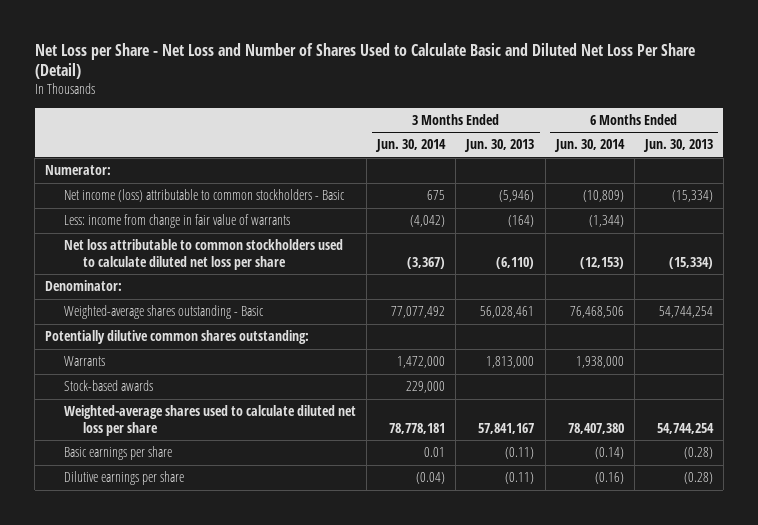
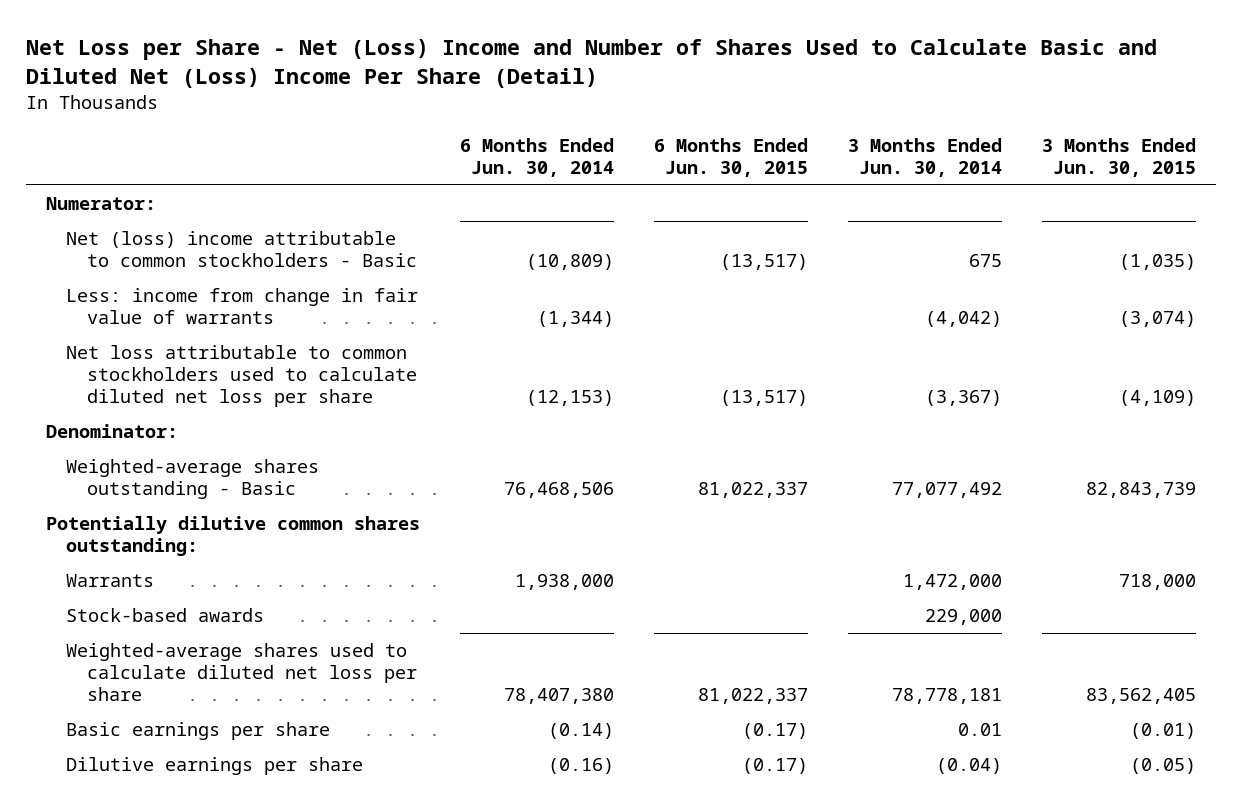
[34,42,695,80] Net Loss per Share - Net Loss and Number of Shares Used to Calculate Basic and Diluted Net Loss Per Share (Detail) -> [25,38,1157,88] Net Loss per Share - Net (Loss) Income and Number of Shares Used to Calculate Basic and Diluted Net (Loss) Income Per Share (Detail)
[464,139,535,153] Jun. 30, 2013 -> none
[642,139,713,153] Jun. 30, 2013 -> none
none -> [653,138,808,178] 6 Months Ended Jun. 30, 2015
none -> [1042,138,1197,178] 3 Months Ended Jun. 30, 2015
[64,189,346,203] Net income (loss) attributable to common stockholders - Basic -> [66,231,417,268] Net (loss) income attributable to common stockholders - Basic

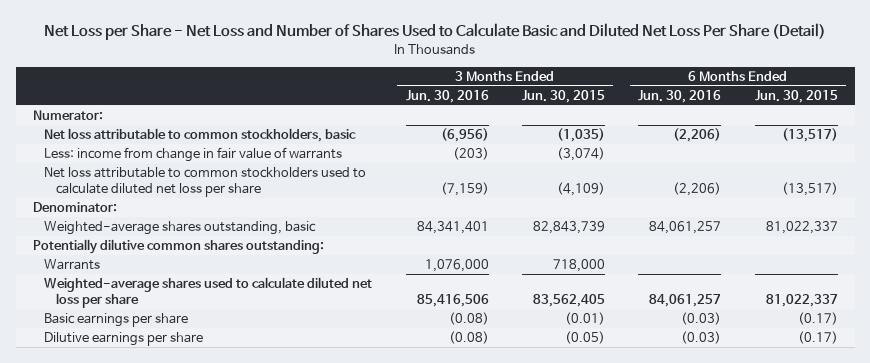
[25,38,1157,88] Net Loss per Share - Net (Loss) Income and Number of Shares Used to Calculate Basic and Diluted Net (Loss) Income Per Share (Detail) -> [44,23,827,41] Net Loss per Share - Net Loss and Number of Shares Used to Calculate Basic and Diluted Net Loss Per Share (Detail)
[459,138,614,178] 6 Months Ended Jun. 30, 2014 -> none
[848,138,1003,178] 3 Months Ended Jun. 30, 2014 -> none
none -> [405,90,489,104] Jun. 30, 2016
none -> [638,90,722,104] Jun. 30, 2016
[66,231,417,268] Net (loss) income attributable to common stockholders - Basic -> [44,128,357,143] Net loss attributable to common stockholders, basic
[66,459,320,500] Weighted-average shares outstanding - Basic -> [44,221,317,236] Weighted-average shares outstanding, basic
[66,608,265,623] Stock-based awards -> none

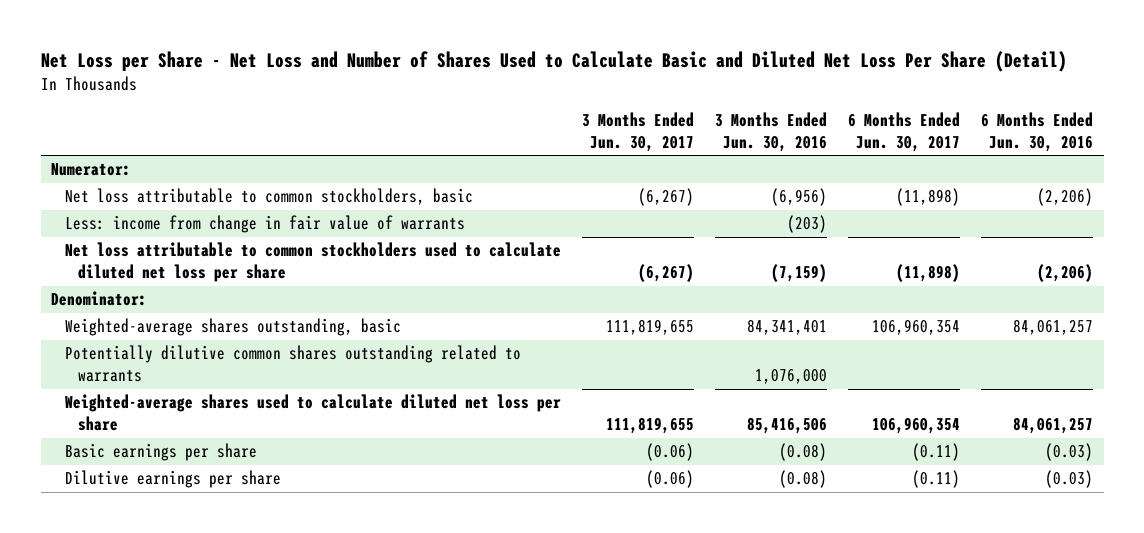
[521,90,605,104] Jun. 30, 2015 -> none
[754,90,838,104] Jun. 30, 2015 -> none
none -> [581,112,694,152] 3 Months Ended Jun. 30, 2017
none -> [848,112,961,152] 6 Months Ended Jun. 30, 2017
[32,239,324,255] Potentially dilutive common shares outstanding: -> none
[44,259,101,271] Warrants -> [64,345,521,383] Potentially dilutive common shares outstanding related to warrants

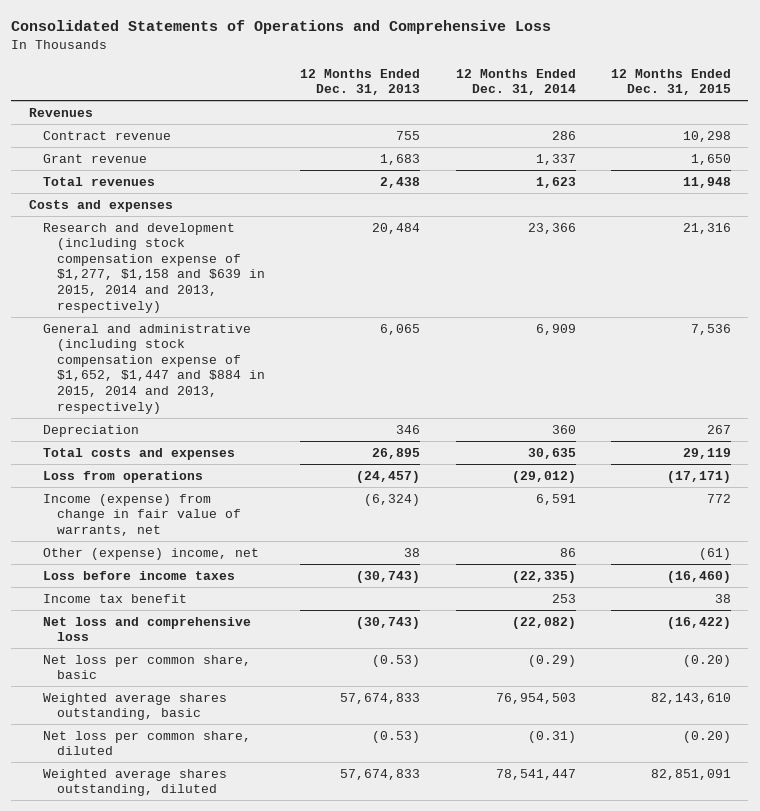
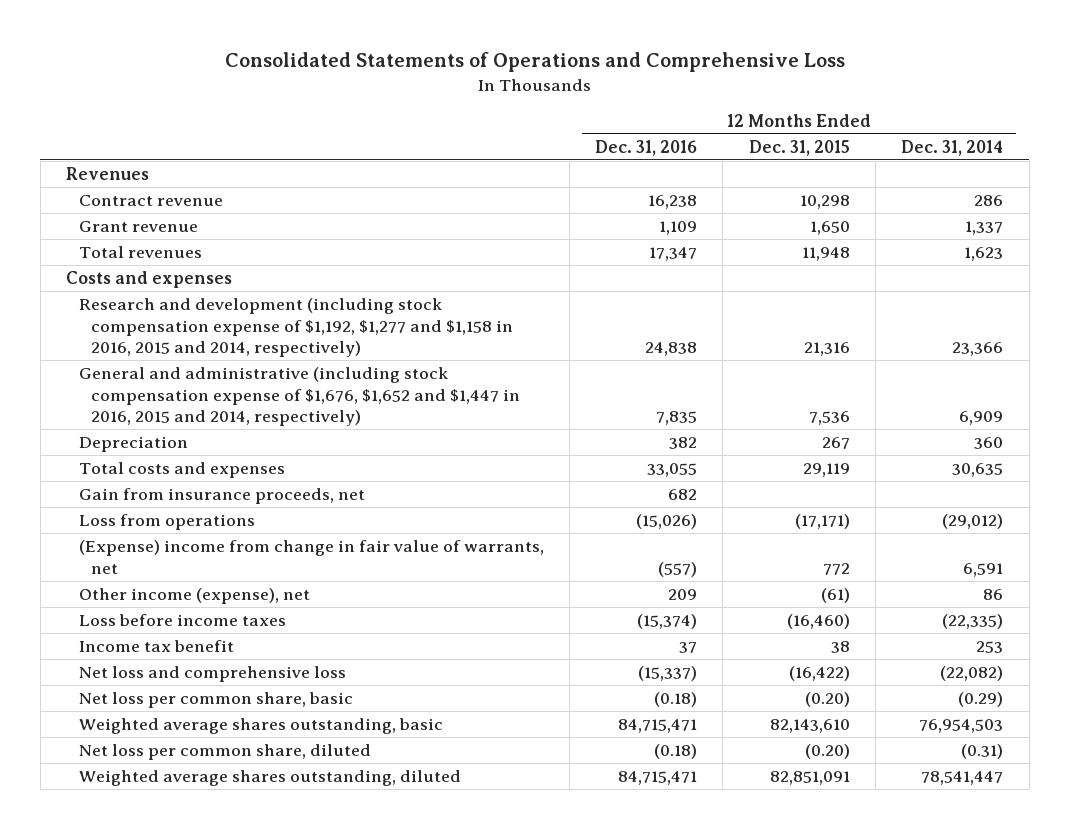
[300,68,421,96] 12 Months Ended Dec. 31, 2013 -> none
none -> [595,139,698,156] Dec. 31, 2016
[43,222,266,313] Research and development (including stock compensation expense of $1,277, $1,158 and $639 in 2015, 2014 and 2013, respectively) -> [78,297,513,358] Research and development (including stock compensation expense of $1,192, $1,277 and $1,158 in 2016, 2015 and 2014, respectively)
[43,323,266,414] General and administrative (including stock compensation expense of $1,652, $1,447 and $884 in 2015, 2014 and 2013, respectively) -> [78,366,520,427] General and administrative (including stock compensation expense of $1,676, $1,652 and $1,447 in 2016, 2015 and 2014, respectively)
none -> [78,487,365,504] Gain from insurance proceeds, net
[43,493,242,536] Income (expense) from change in fair value of warrants, net -> [78,539,544,574] (Expense) income from change in fair value of warrants, net
[43,547,260,560] Other (expense) income, net -> [78,587,310,604] Other income (expense), net

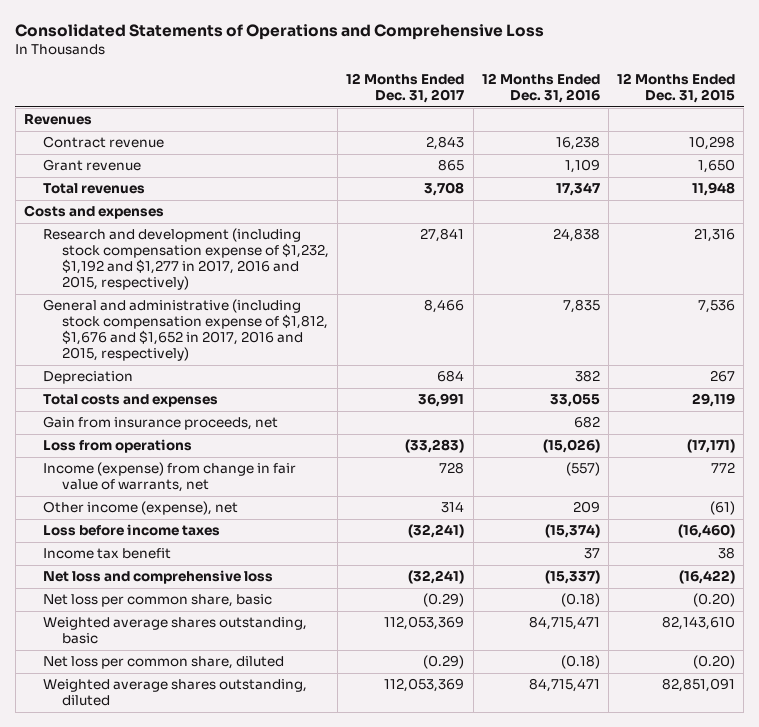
[901,139,1004,156] Dec. 31, 2014 -> none
none -> [346,73,465,104] 12 Months Ended Dec. 31, 2017
[78,297,513,358] Research and development (including stock compensation expense of $1,192, $1,277 and $1,158 in 2016, 2015 and 2014, respectively) -> [43,228,330,290] Research and development (including stock compensation expense of $1,232, $1,192 and $1,277 in 2017, 2016 and 2015, respectively)
[78,366,520,427] General and administrative (including stock compensation expense of $1,676, $1,652 and $1,447 in 2016, 2015 and 2014, respectively) -> [43,299,329,361] General and administrative (including stock compensation expense of $1,812, $1,676 and $1,652 in 2017, 2016 and 2015, respectively)
[78,539,544,574] (Expense) income from change in fair value of warrants, net -> [43,462,297,493] Income (expense) from change in fair value of warrants, net

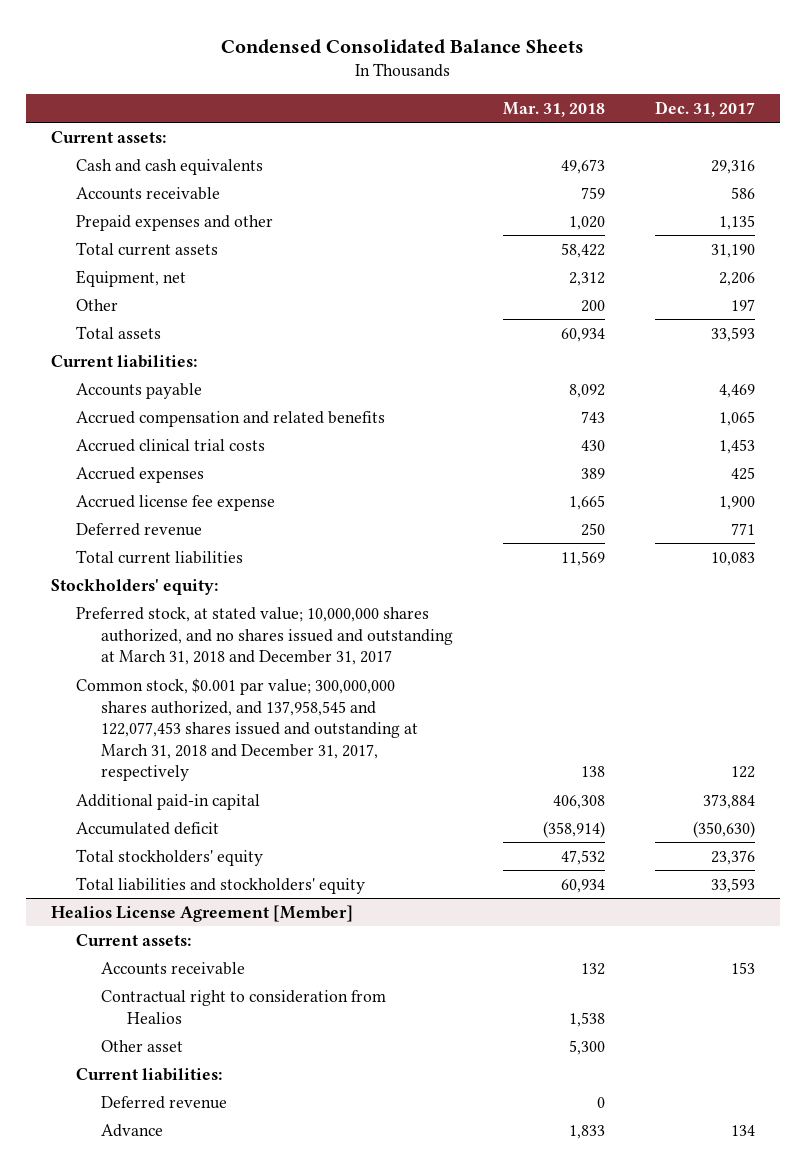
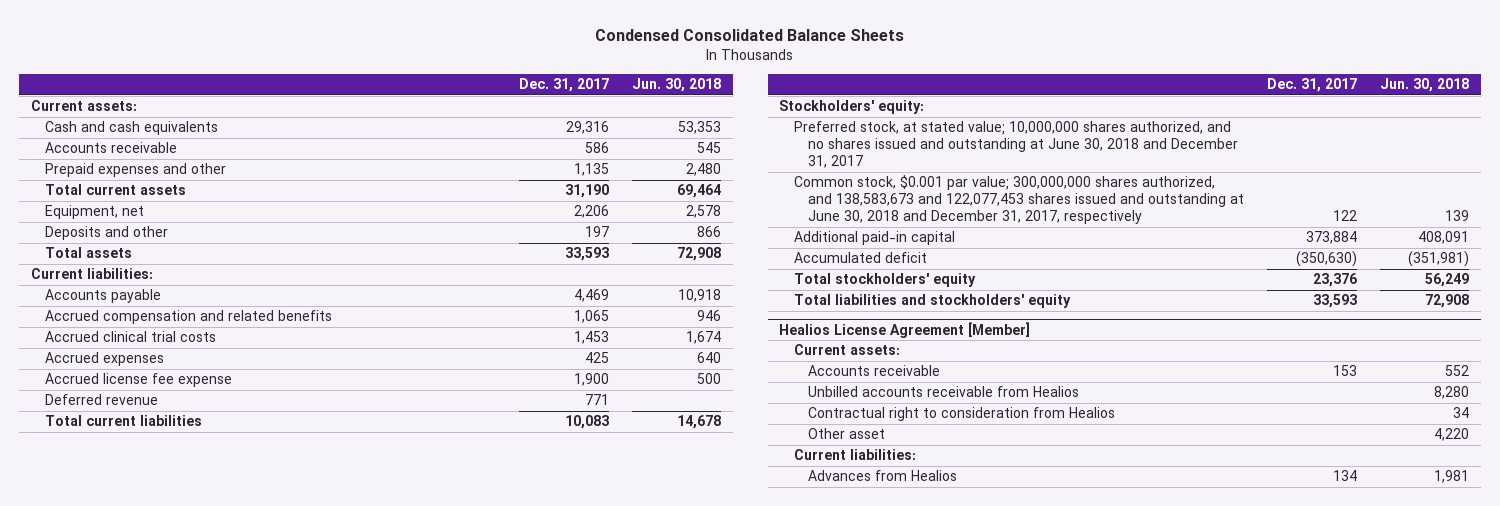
[503,101,606,117] Mar. 31, 2018 -> none
none -> [631,78,721,93] Jun. 30, 2018
[75,298,118,311] Other -> [45,226,169,241] Deposits and other
[75,606,454,666] Preferred stock, at stated value; 10,000,000 shares authorized, and no shares issued and outstanding at March 31, 2018 and December 31, 2017 -> [793,121,1238,169] Preferred stock, at stated value; 10,000,000 shares authorized, and no shares issued and outstanding at June 30, 2018 and December 31, 2017
[75,677,419,782] Common stock, $0.001 par value; 300,000,000 shares authorized, and 137,958,545 and 122,077,453 shares issued and outstanding at March 31, 2018 and December 31, 2017, respectively -> [793,175,1244,225] Common stock, $0.001 par value; 300,000,000 shares authorized, and 138,583,673 and 122,077,453 shares issued and outstanding at June 30, 2018 and December 31, 2017, respectively
none -> [807,386,1079,398] Unbilled accounts receivable from Healios
[101,1095,228,1109] Deferred revenue -> none
[101,1123,164,1137] Advance -> [807,470,957,482] Advances from Healios

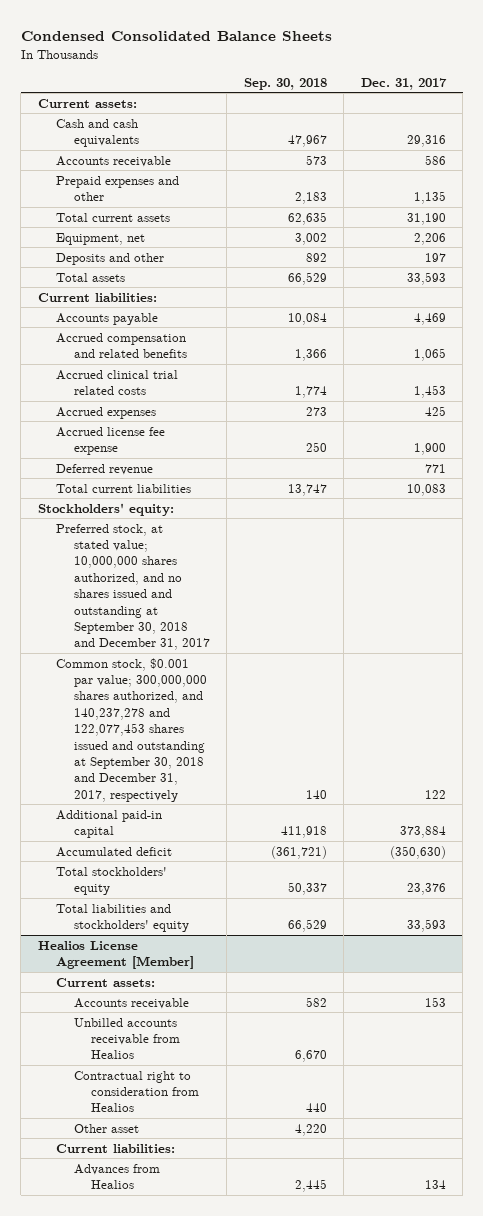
[631,78,721,93] Jun. 30, 2018 -> none
none -> [243,77,327,90] Sep. 30, 2018
[45,331,217,343] Accrued clinical trial costs -> [55,369,178,396] Accrued clinical trial related costs
[793,121,1238,169] Preferred stock, at stated value; 10,000,000 shares authorized, and no shares issued and outstanding at June 30, 2018 and December 31, 2017 -> [55,523,210,651] Preferred stock, at stated value; 10,000,000 shares authorized, and no shares issued and outstanding at September 30, 2018 and December 31, 2017
[793,175,1244,225] Common stock, $0.001 par value; 300,000,000 shares authorized, and 138,583,673 and 122,077,453 shares issued and outstanding at June 30, 2018 and December 31, 2017, respectively -> [55,657,207,802] Common stock, $0.001 par value; 300,000,000 shares authorized, and 140,237,278 and 122,077,453 shares issued and outstanding at September 30, 2018 and December 31, 2017, respectively

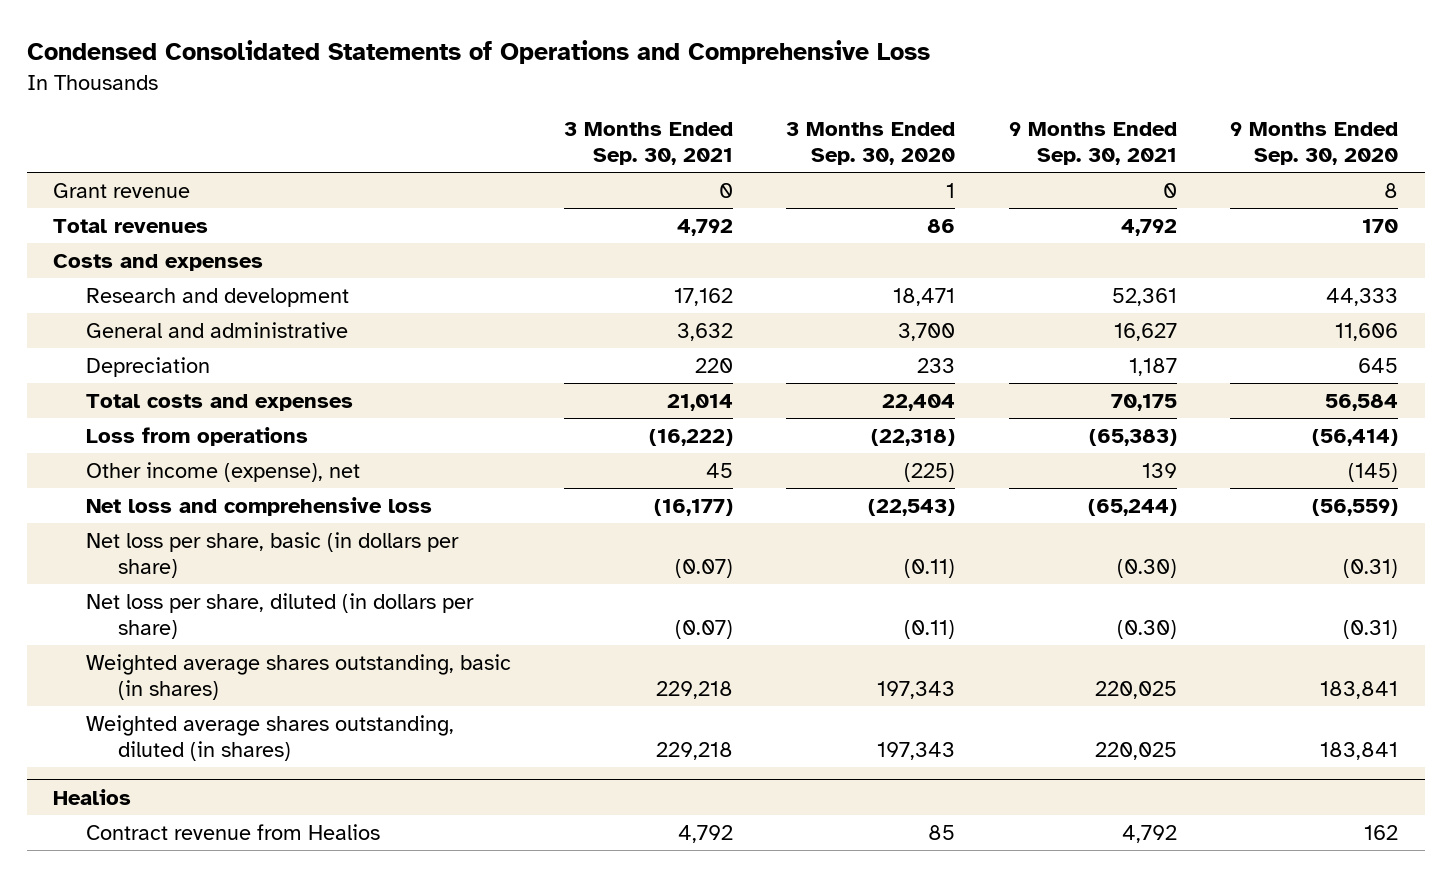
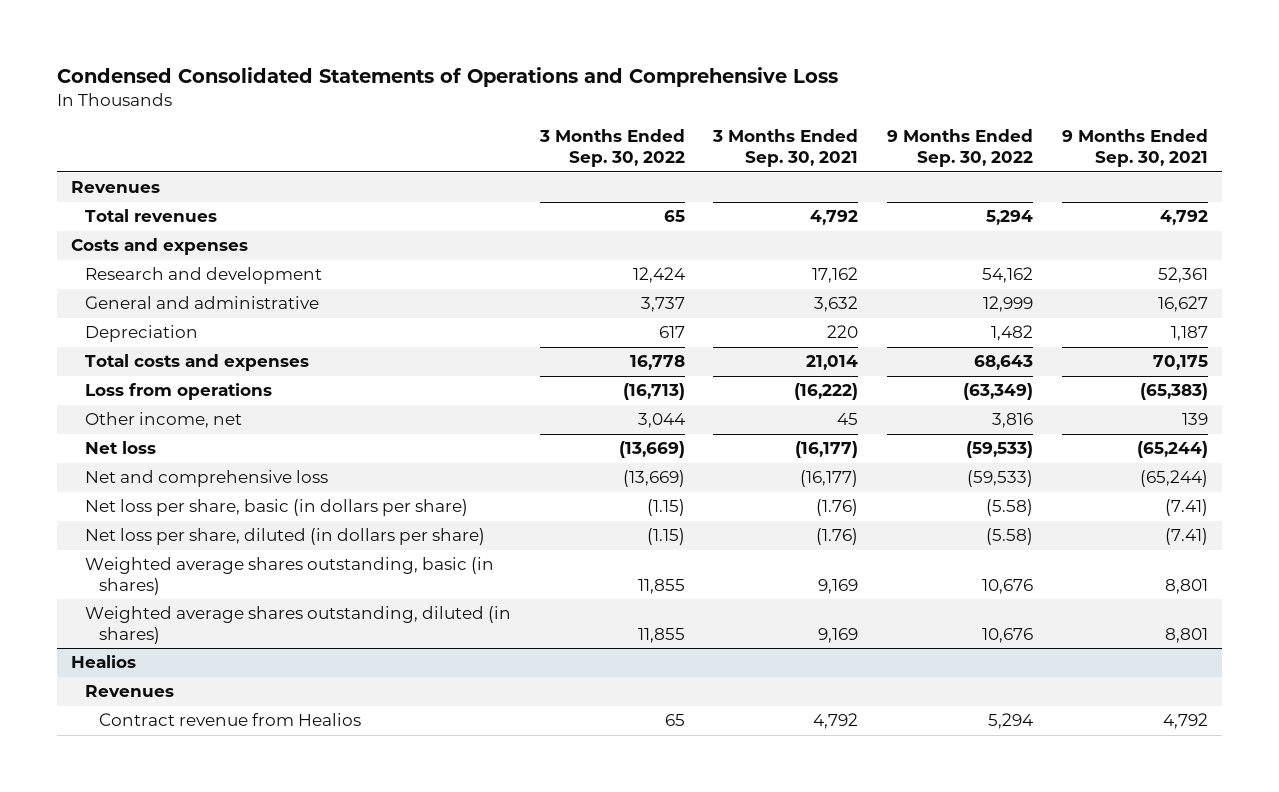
[786,122,956,166] 3 Months Ended Sep. 30, 2020 -> none
[1230,122,1399,166] 9 Months Ended Sep. 30, 2020 -> none
none -> [538,129,685,168] 3 Months Ended Sep. 30, 2022
none -> [887,129,1034,168] 9 Months Ended Sep. 30, 2022
[53,182,191,198] Grant revenue -> none
none -> [71,181,161,194] Revenues
[85,461,360,482] Other income (expense), net -> [85,412,243,429] Other income, net
none -> [85,441,157,455] Net loss
[85,496,432,516] Net loss and comprehensive loss -> [85,470,329,488] Net and comprehensive loss
[675,558,734,578] (0.07) -> [816,499,859,517] (1.76)
[1116,558,1177,578] (0.30) -> [1164,499,1208,517] (7.41)
[675,619,734,639] (0.07) -> [816,528,859,546] (1.76)
[1116,619,1177,639] (0.30) -> [1164,528,1208,546] (7.41)
[656,680,734,699] 229,218 -> [818,579,859,595] 9,169
[1094,680,1177,699] 220,025 -> [1164,579,1208,595] 8,801
[656,741,734,760] 229,218 -> [818,628,859,644] 9,169
[1094,741,1177,760] 220,025 -> [1164,628,1208,644] 8,801
none -> [85,685,175,698] Revenues

